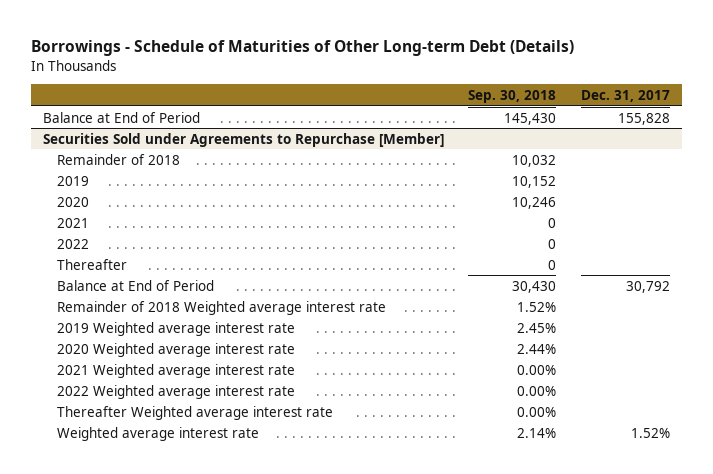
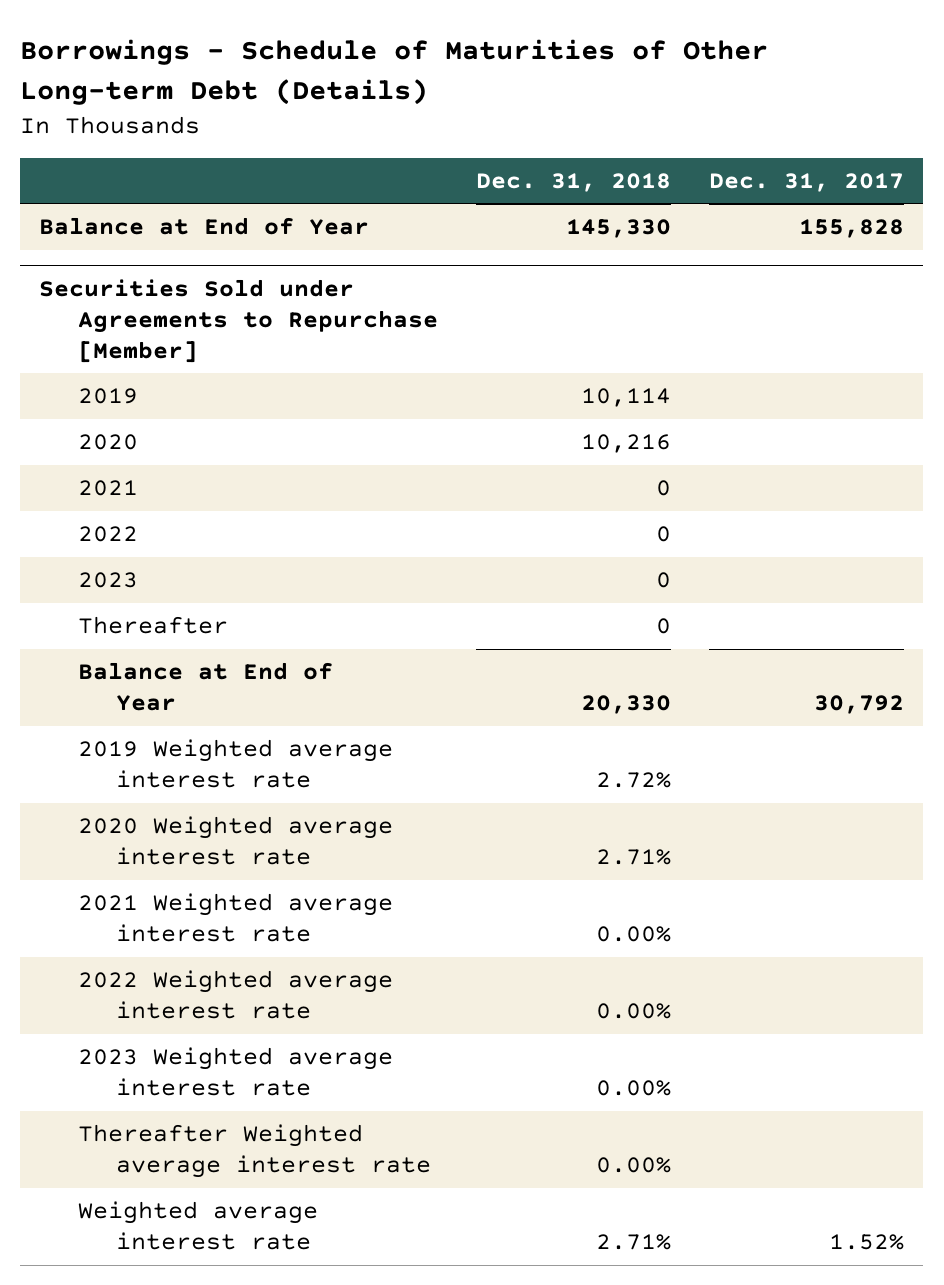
[468,89,557,103] Sep. 30, 2018 -> none
none -> [476,172,672,192] Dec. 31, 2018
[43,111,201,123] Balance at End of Period -> [39,217,370,236] Balance at End of Year
[56,153,180,165] Remainder of 2018 -> none
none -> [77,572,138,589] 2023
[56,300,386,315] Remainder of 2018 Weighted average interest rate -> none
[56,279,214,291] Balance at End of Period -> [77,662,333,712] Balance at End of Year
none -> [77,1047,393,1097] 2023 Weighted average interest rate

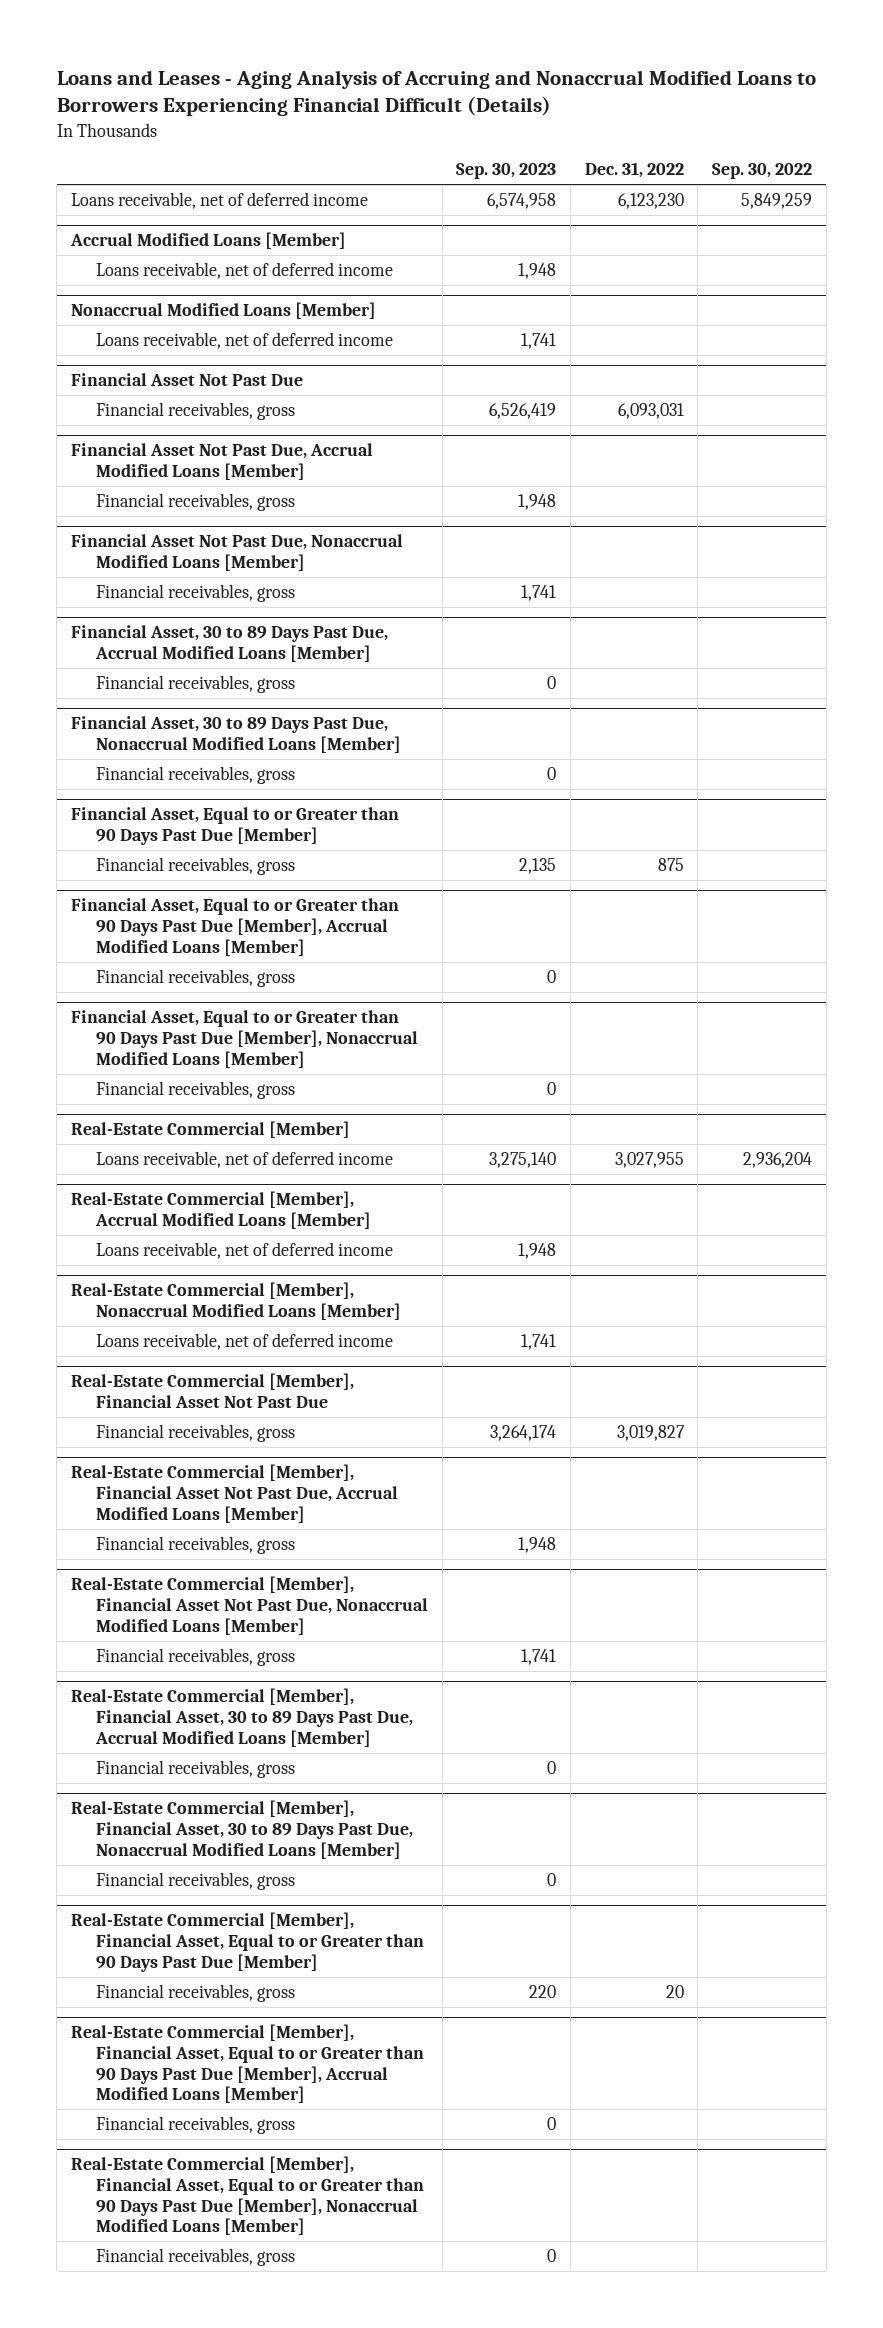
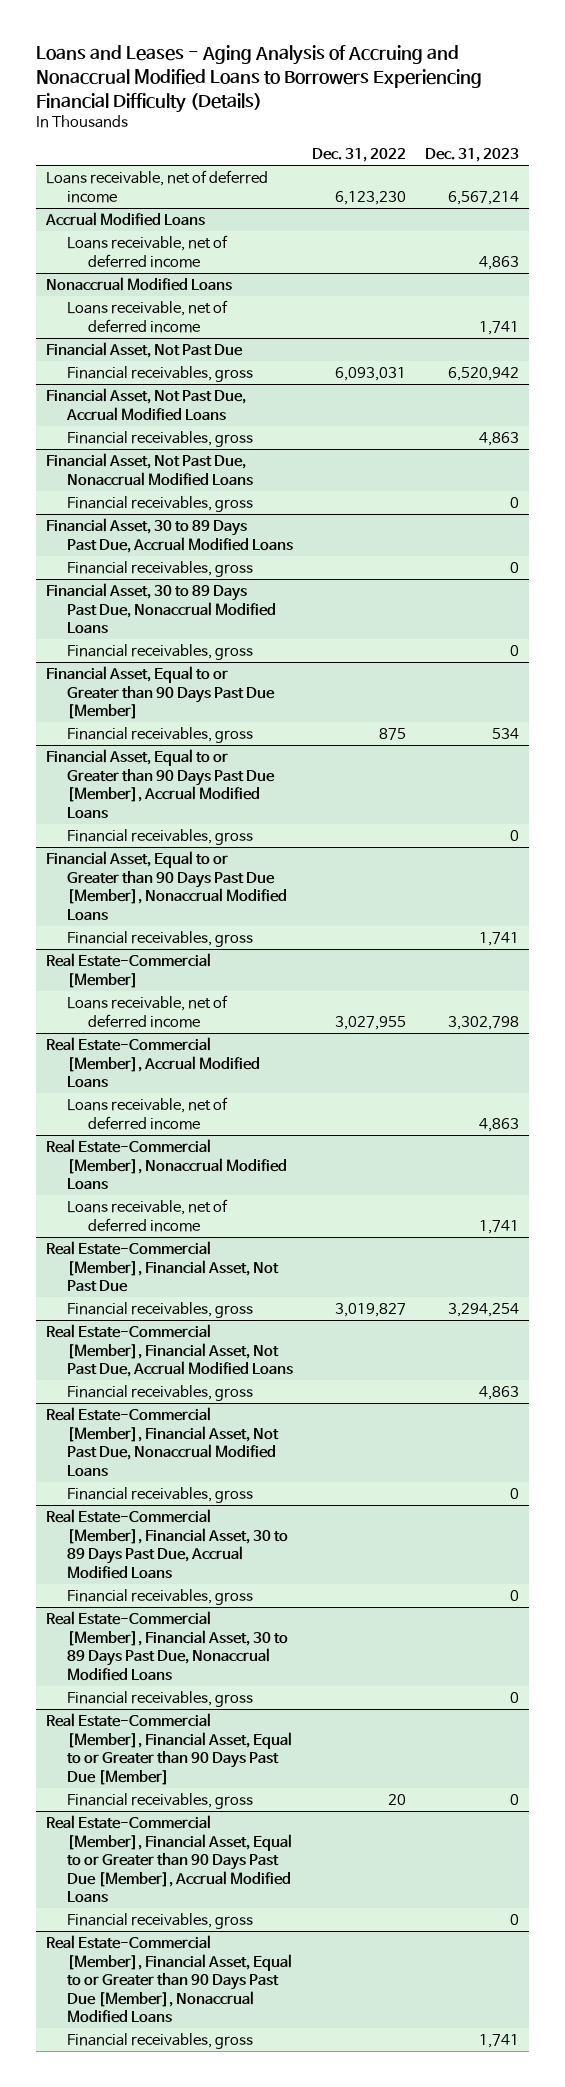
[56,69,816,117] Loans and Leases - Aging Analysis of Accruing and Nonaccrual Modified Loans to Borrowers Experiencing Financial Difficult (Details) -> [35,45,482,113] Loans and Leases - Aging Analysis of Accruing and Nonaccrual Modified Loans to Borrowers Experiencing Financial Difficulty (Details)
[456,163,557,180] Sep. 30, 2023 -> none
[711,163,812,180] Sep. 30, 2022 -> none
none -> [425,148,520,163] Dec. 31, 2023
[69,232,346,250] Accrual Modified Loans [Member] -> [44,212,205,227] Accrual Modified Loans
[70,302,376,320] Nonaccrual Modified Loans [Member] -> [45,277,232,292] Nonaccrual Modified Loans
[70,373,303,387] Financial Asset Not Past Due -> [45,342,243,359] Financial Asset, Not Past Due
[70,443,373,481] Financial Asset Not Past Due, Accrual Modified Loans [Member] -> [45,388,246,421] Financial Asset, Not Past Due, Accrual Modified Loans
[70,534,403,572] Financial Asset Not Past Due, Nonaccrual Modified Loans [Member] -> [45,453,253,486] Financial Asset, Not Past Due, Nonaccrual Modified Loans
[70,625,388,663] Financial Asset, 30 to 89 Days Past Due, Accrual Modified Loans [Member] -> [45,518,293,553] Financial Asset, 30 to 89 Days Past Due, Accrual Modified Loans
[70,716,402,754] Financial Asset, 30 to 89 Days Past Due, Nonaccrual Modified Loans [Member] -> [45,583,276,635] Financial Asset, 30 to 89 Days Past Due, Nonaccrual Modified Loans
[70,898,399,956] Financial Asset, Equal to or Greater than 90 Days Past Due [Member], Accrual Modified Loans [Member] -> [45,749,275,819] Financial Asset, Equal to or Greater than 90 Days Past Due [Member], Accrual Modified Loans
[70,1010,419,1068] Financial Asset, Equal to or Greater than 90 Days Past Due [Member], Nonaccrual Modified Loans [Member] -> [45,851,287,921] Financial Asset, Equal to or Greater than 90 Days Past Due [Member], Nonaccrual Modified Loans
[70,1121,350,1139] Real-Estate Commercial [Member] -> [45,953,211,988] Real Estate-Commercial [Member]
[70,1191,372,1230] Real-Estate Commercial [Member], Accrual Modified Loans [Member] -> [45,1037,260,1089] Real Estate-Commercial [Member], Accrual Modified Loans
[70,1282,402,1321] Real-Estate Commercial [Member], Nonaccrual Modified Loans [Member] -> [45,1139,287,1191] Real Estate-Commercial [Member], Nonaccrual Modified Loans
[70,1373,354,1409] Real-Estate Commercial [Member], Financial Asset Not Past Due -> [45,1241,279,1293] Real Estate-Commercial [Member], Financial Asset, Not Past Due
[70,1464,399,1523] Real-Estate Commercial [Member], Financial Asset Not Past Due, Accrual Modified Loans [Member] -> [45,1324,293,1378] Real Estate-Commercial [Member], Financial Asset, Not Past Due, Accrual Modified Loans
[70,1576,429,1635] Real-Estate Commercial [Member], Financial Asset Not Past Due, Nonaccrual Modified Loans [Member] -> [45,1407,279,1477] Real Estate-Commercial [Member], Financial Asset, Not Past Due, Nonaccrual Modified Loans
[70,1688,414,1747] Real-Estate Commercial [Member], Financial Asset, 30 to 89 Days Past Due, Accrual Modified Loans [Member] -> [45,1509,288,1579] Real Estate-Commercial [Member], Financial Asset, 30 to 89 Days Past Due, Accrual Modified Loans
[70,1800,414,1859] Real-Estate Commercial [Member], Financial Asset, 30 to 89 Days Past Due, Nonaccrual Modified Loans [Member] -> [45,1611,288,1681] Real Estate-Commercial [Member], Financial Asset, 30 to 89 Days Past Due, Nonaccrual Modified Loans
[70,1912,425,1972] Real-Estate Commercial [Member], Financial Asset, Equal to or Greater than 90 Days Past Due [Member] -> [45,1713,292,1785] Real Estate-Commercial [Member], Financial Asset, Equal to or Greater than 90 Days Past Due [Member]
[70,2024,425,2104] Real-Estate Commercial [Member], Financial Asset, Equal to or Greater than 90 Days Past Due [Member], Accrual Modified Loans [Member] -> [45,1815,292,1903] Real Estate-Commercial [Member], Financial Asset, Equal to or Greater than 90 Days Past Due [Member], Accrual Modified Loans
[70,2156,425,2236] Real-Estate Commercial [Member], Financial Asset, Equal to or Greater than 90 Days Past Due [Member], Nonaccrual Modified Loans [Member] -> [45,1935,292,2023] Real Estate-Commercial [Member], Financial Asset, Equal to or Greater than 90 Days Past Due [Member], Nonaccrual Modified Loans

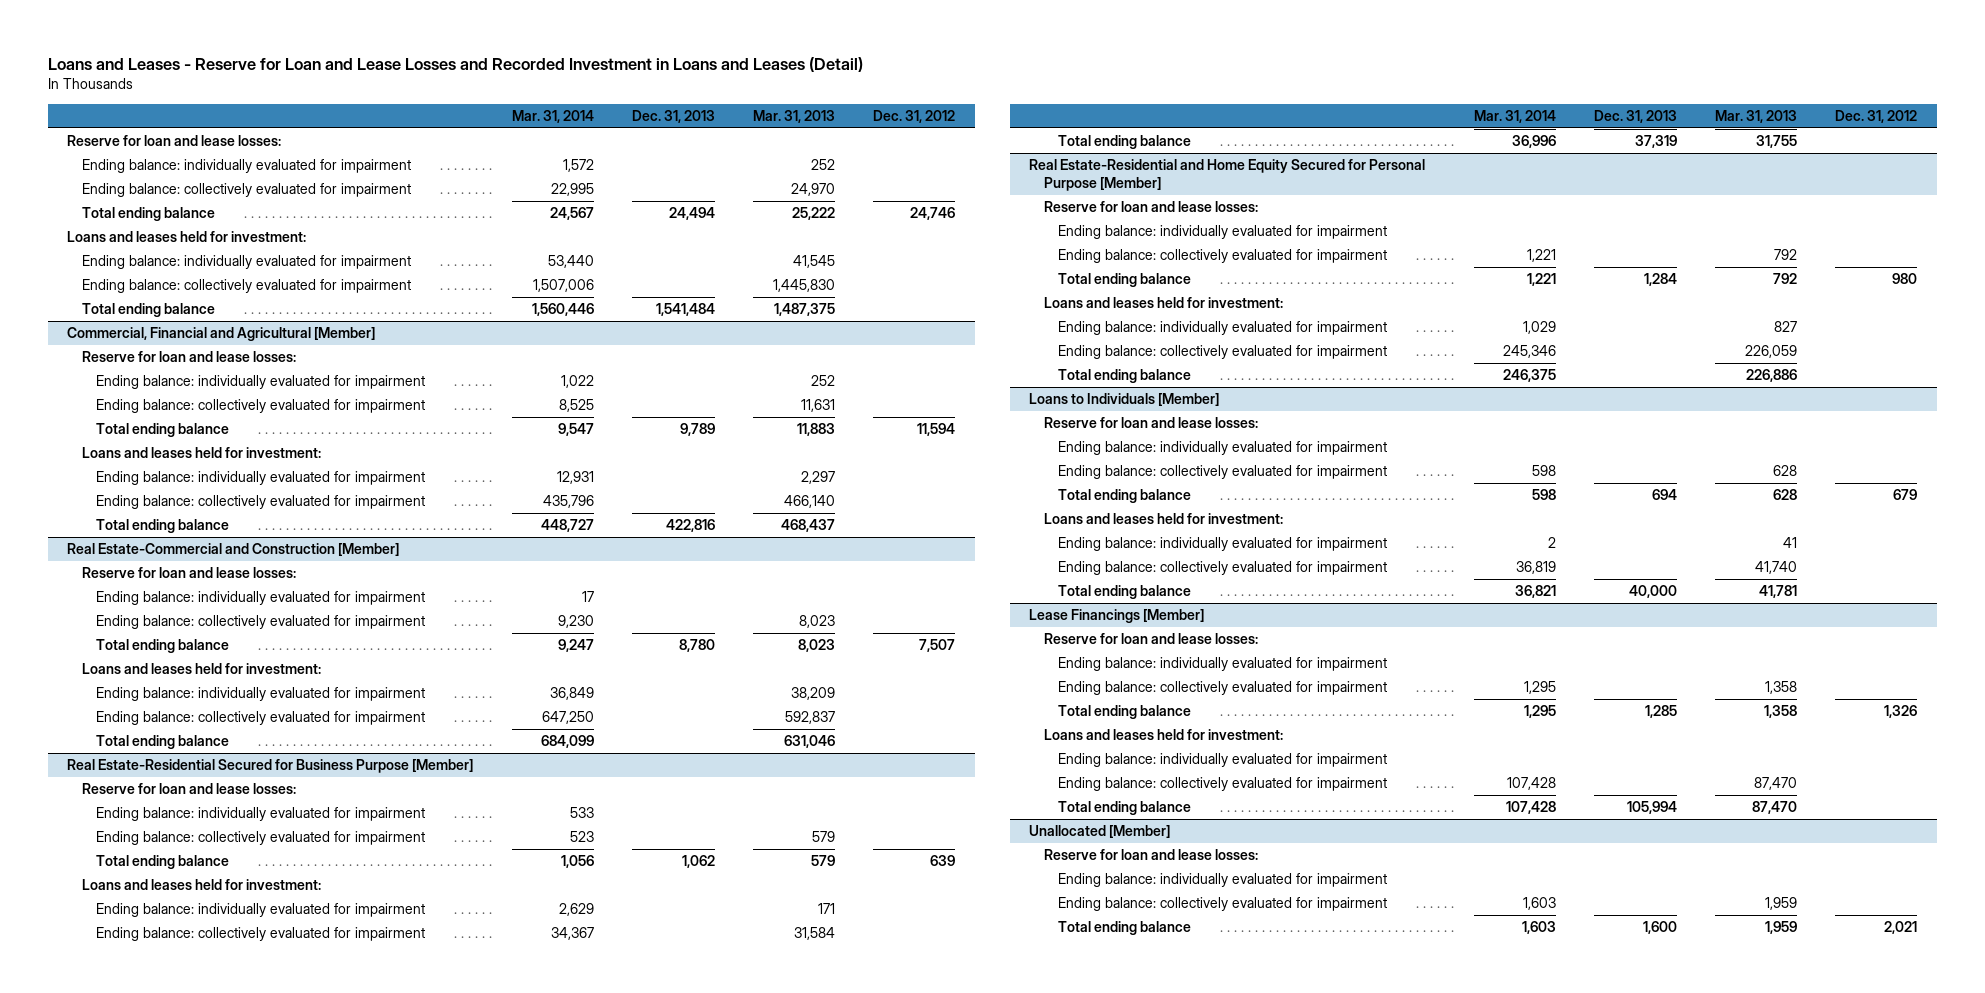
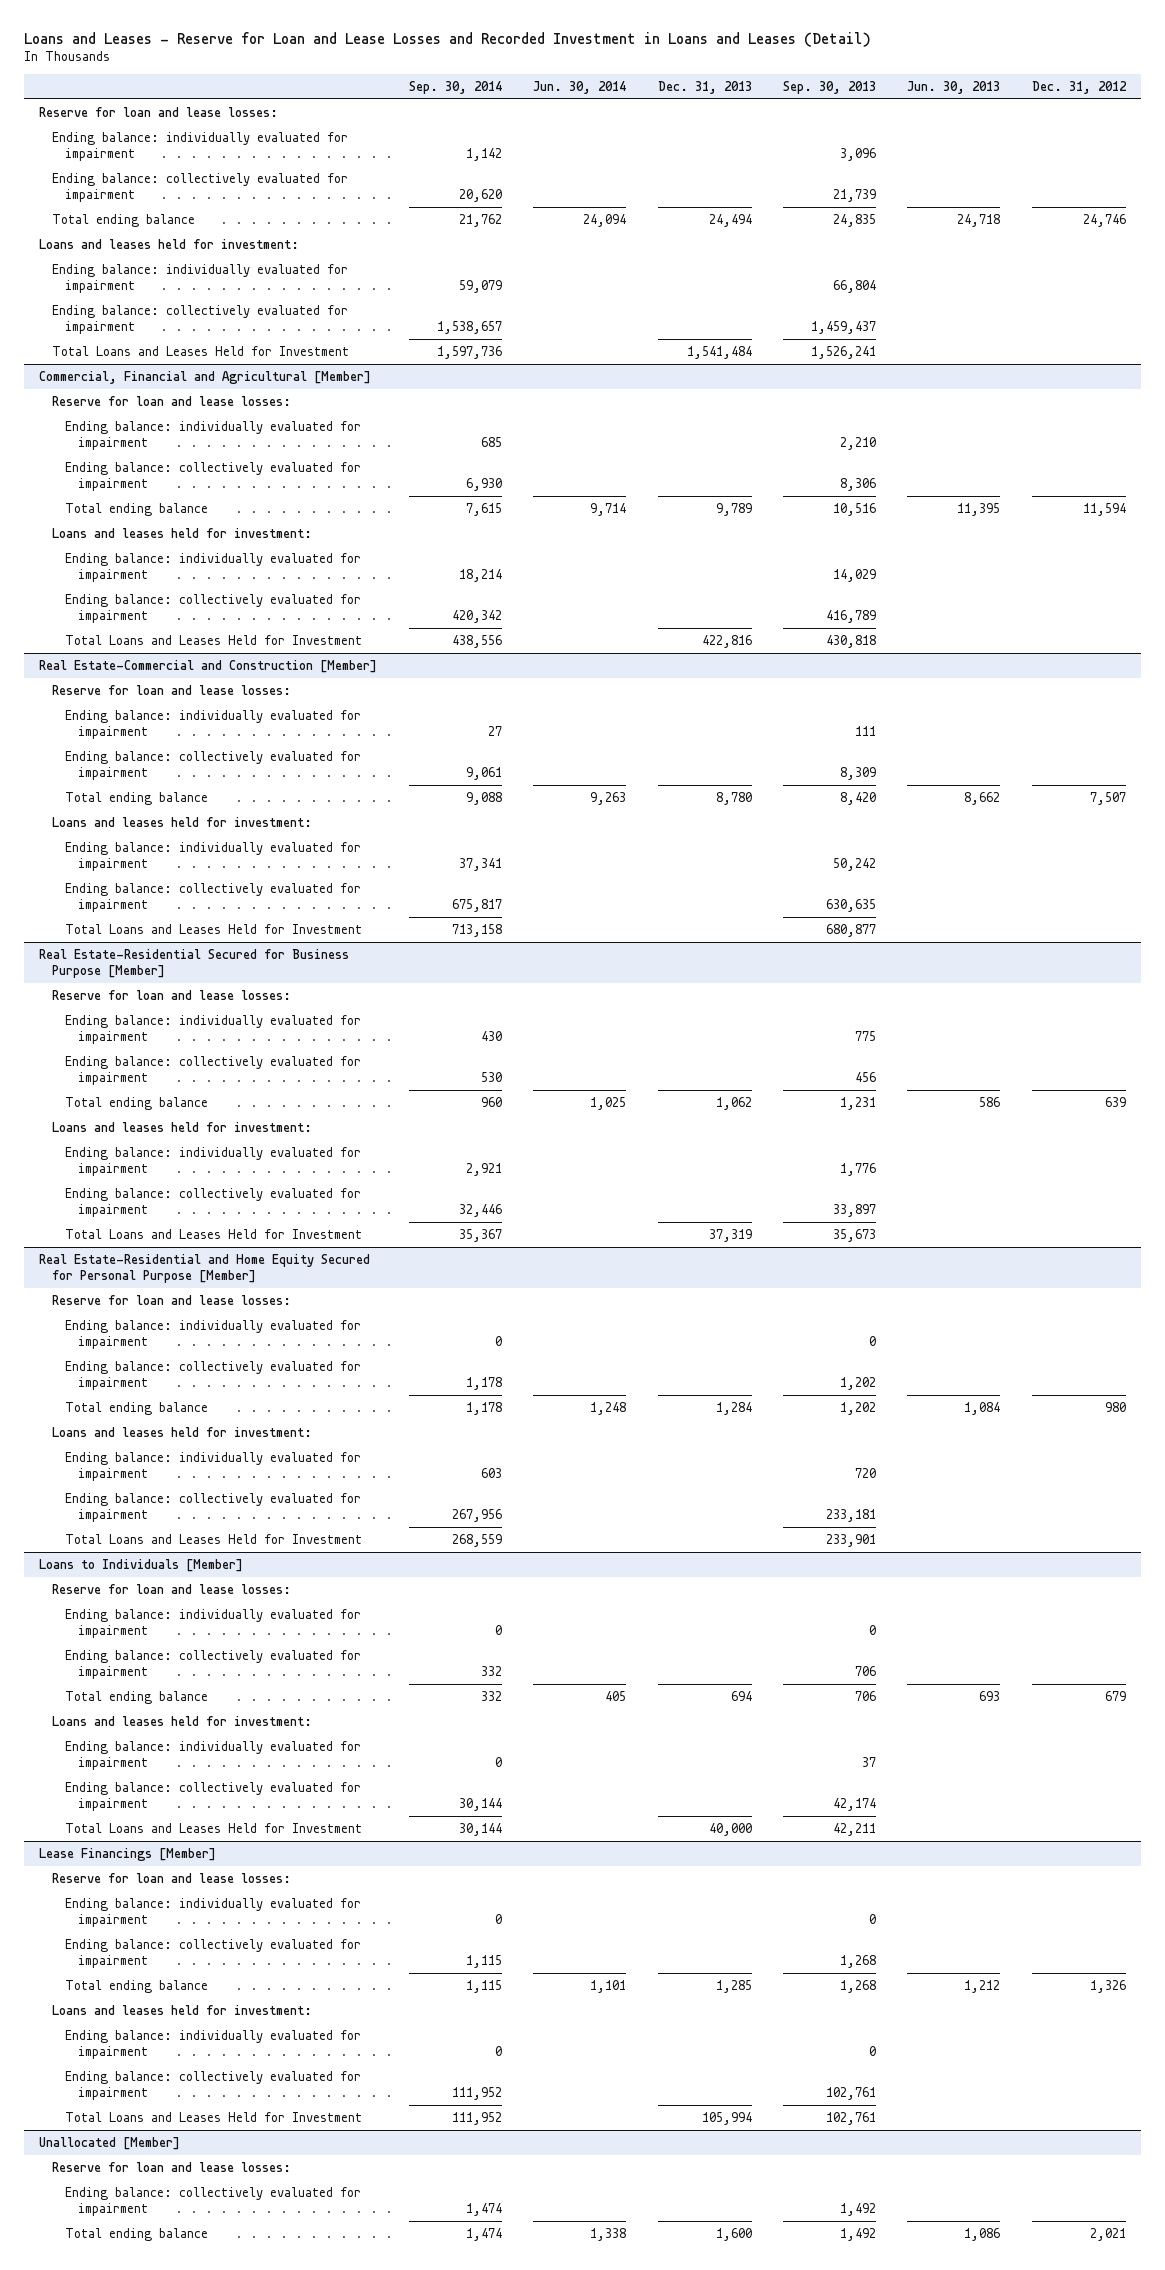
[511,109,594,123] Mar. 31, 2014 -> none
[753,109,836,123] Mar. 31, 2013 -> none
none -> [408,80,502,94] Sep. 30, 2014
none -> [533,80,627,94] Jun. 30, 2014
none -> [782,80,876,94] Sep. 30, 2013
none -> [907,80,1001,94] Jun. 30, 2013
[81,303,215,318] Total ending balance -> [52,345,350,356] Total Loans and Leases Held for Investment
[96,519,230,534] Total ending balance -> [65,634,363,645] Total Loans and Leases Held for Investment
[96,735,230,750] Total ending balance -> [65,923,363,934] Total Loans and Leases Held for Investment
[1058,135,1192,150] Total ending balance -> [65,1228,363,1239] Total Loans and Leases Held for Investment
[1058,369,1192,384] Total ending balance -> [65,1533,363,1544] Total Loans and Leases Held for Investment
[1058,585,1192,600] Total ending balance -> [65,1822,363,1833] Total Loans and Leases Held for Investment
[1058,801,1192,816] Total ending balance -> [65,2111,363,2122] Total Loans and Leases Held for Investment
[1058,873,1388,888] Ending balance: individually evaluated for impairment -> none

